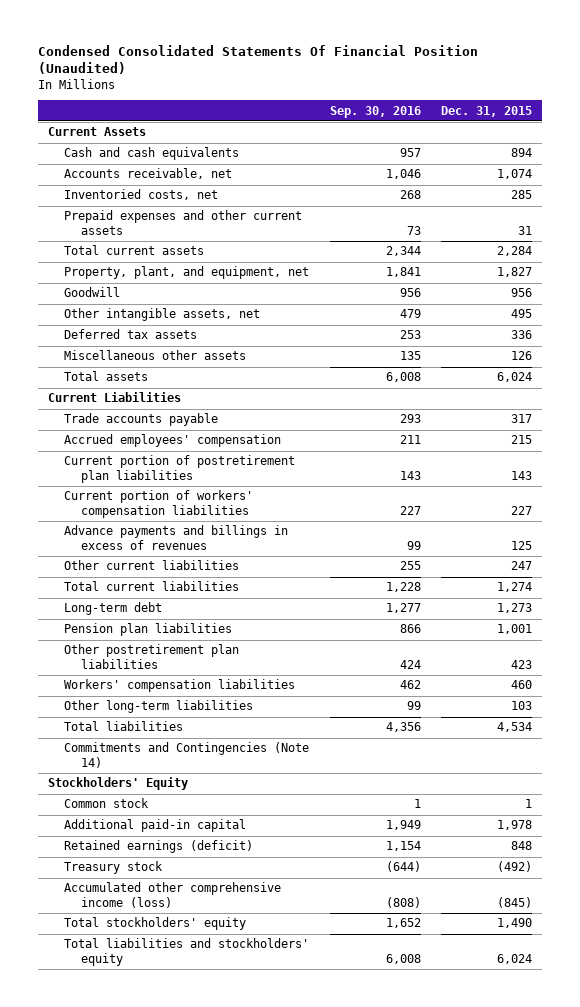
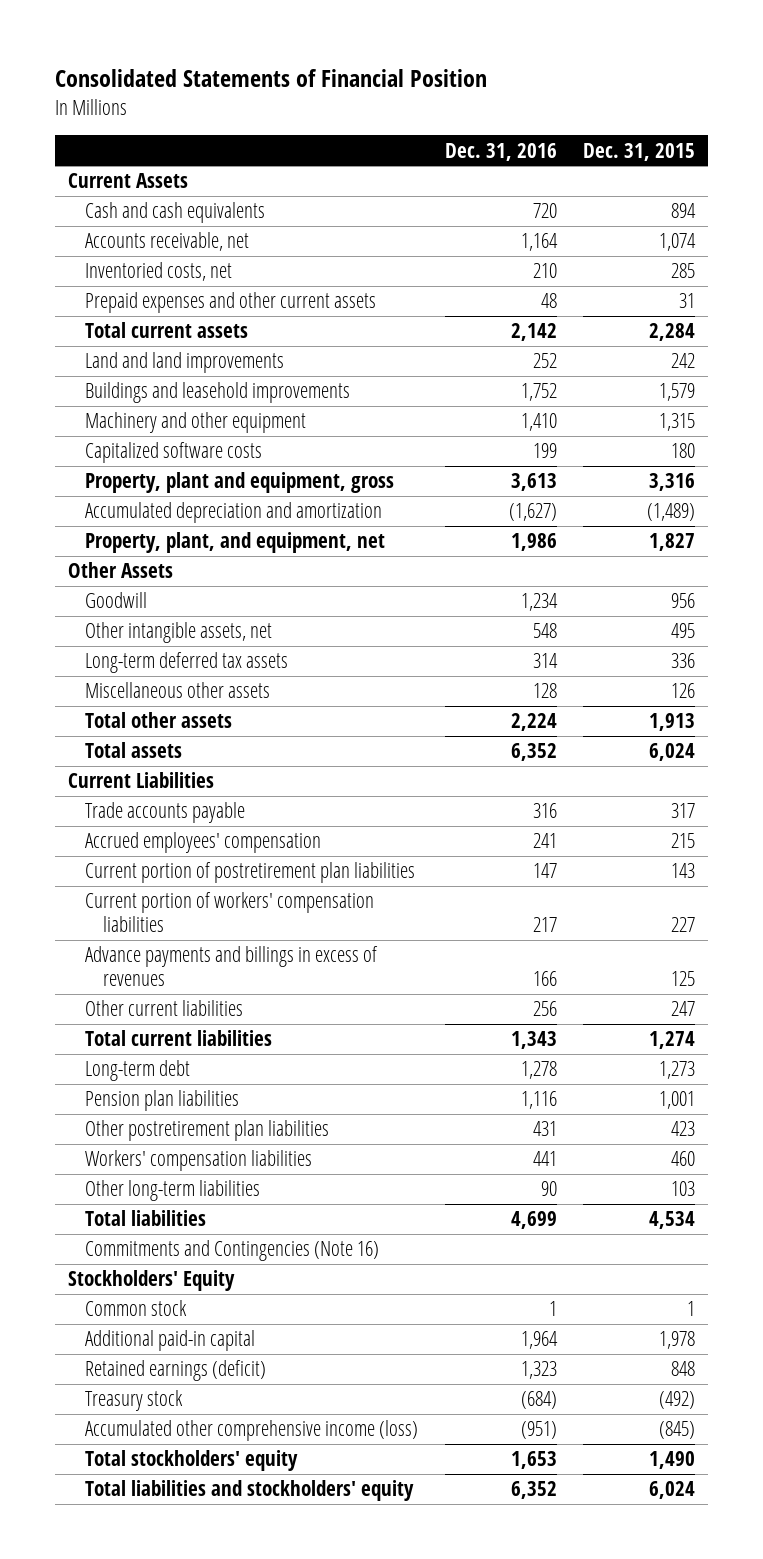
[37,44,478,75] Condensed Consolidated Statements Of Financial Position (Unaudited) -> [54,68,487,87] Consolidated Statements of Financial Position
[329,105,421,118] Sep. 30, 2016 -> none
none -> [444,142,557,161] Dec. 31, 2016
none -> [85,352,285,374] Land and land improvements
none -> [85,382,351,404] Buildings and leasehold improvements
none -> [85,412,307,434] Machinery and other equipment
none -> [85,442,263,464] Capitalized software costs
none -> [85,472,395,494] Property, plant and equipment, gross
none -> [85,502,383,524] Accumulated depreciation and amortization
none -> [67,562,173,579] Other Assets
[64,329,198,340] Deferred tax assets -> [85,652,289,674] Long-term deferred tax assets
none -> [85,712,233,729] Total other assets
[64,742,310,769] Commitments and Contingencies (Note 14) -> [85,1240,380,1262] Commitments and Contingencies (Note 16)

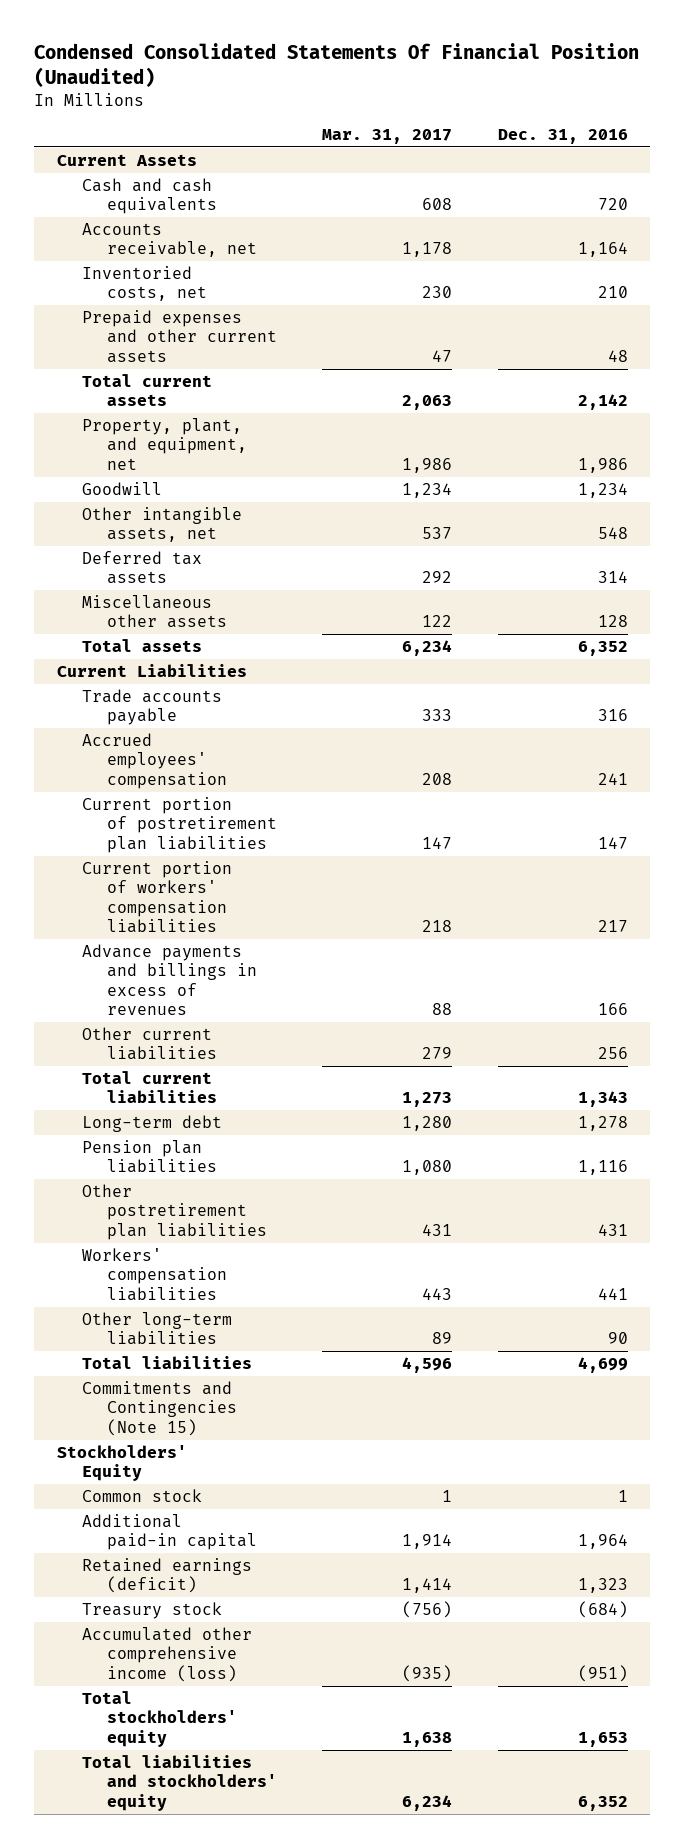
[54,68,487,87] Consolidated Statements of Financial Position -> [34,43,640,88] Condensed Consolidated Statements Of Financial Position (Unaudited)
[582,142,695,161] Dec. 31, 2015 -> none
none -> [322,128,453,144] Mar. 31, 2017
[85,352,285,374] Land and land improvements -> none
[85,382,351,404] Buildings and leasehold improvements -> none
[85,412,307,434] Machinery and other equipment -> none
[85,442,263,464] Capitalized software costs -> none
[85,472,395,494] Property, plant and equipment, gross -> none
[85,502,383,524] Accumulated depreciation and amortization -> none
[67,562,173,579] Other Assets -> none
[85,652,289,674] Long-term deferred tax assets -> [81,550,202,585] Deferred tax assets
[85,712,233,729] Total other assets -> none
[85,1240,380,1262] Commitments and Contingencies (Note 16) -> [81,1380,237,1436] Commitments and Contingencies (Note 15)

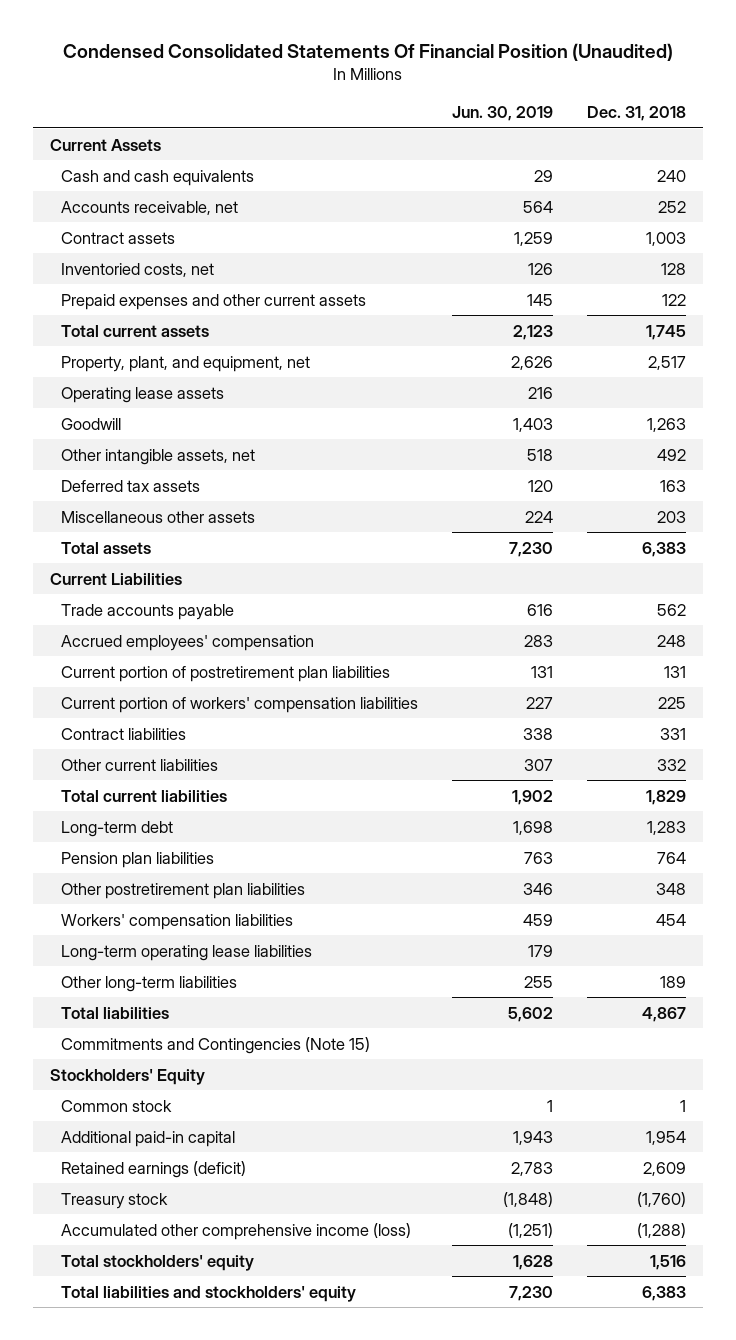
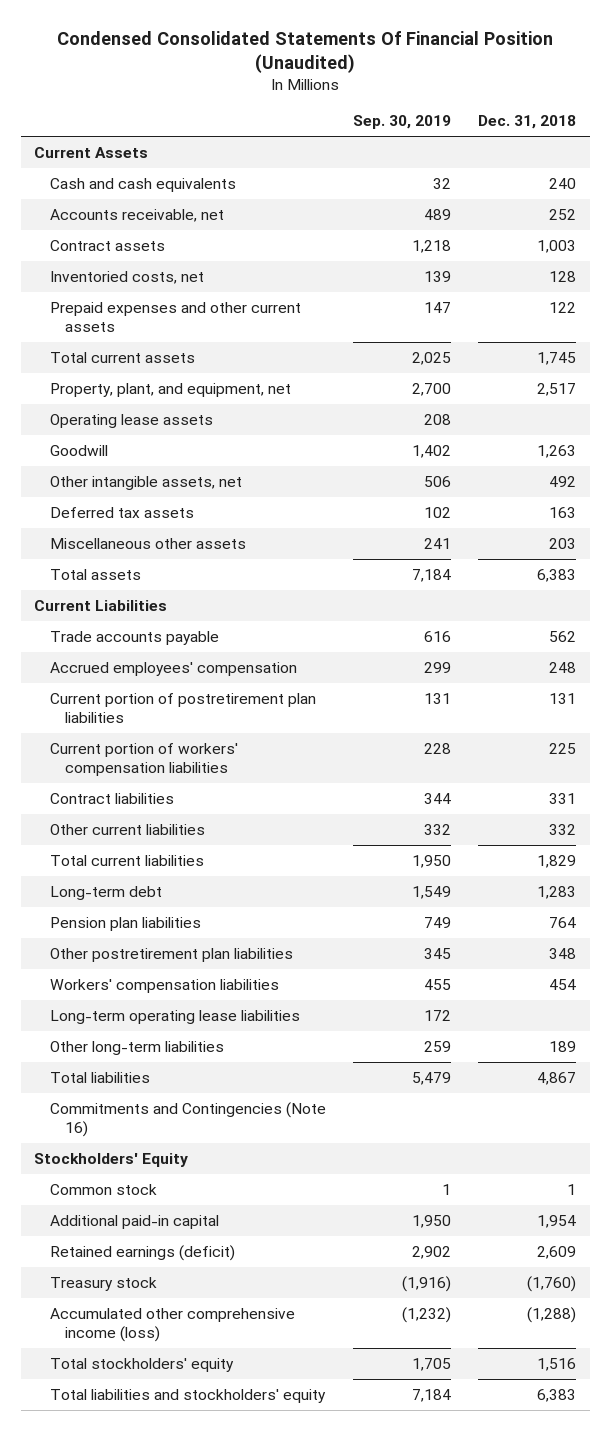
[452,105,554,121] Jun. 30, 2019 -> none
none -> [353,115,452,130] Sep. 30, 2019
[61,1036,371,1054] Commitments and Contingencies (Note 15) -> [49,1102,326,1138] Commitments and Contingencies (Note 16)

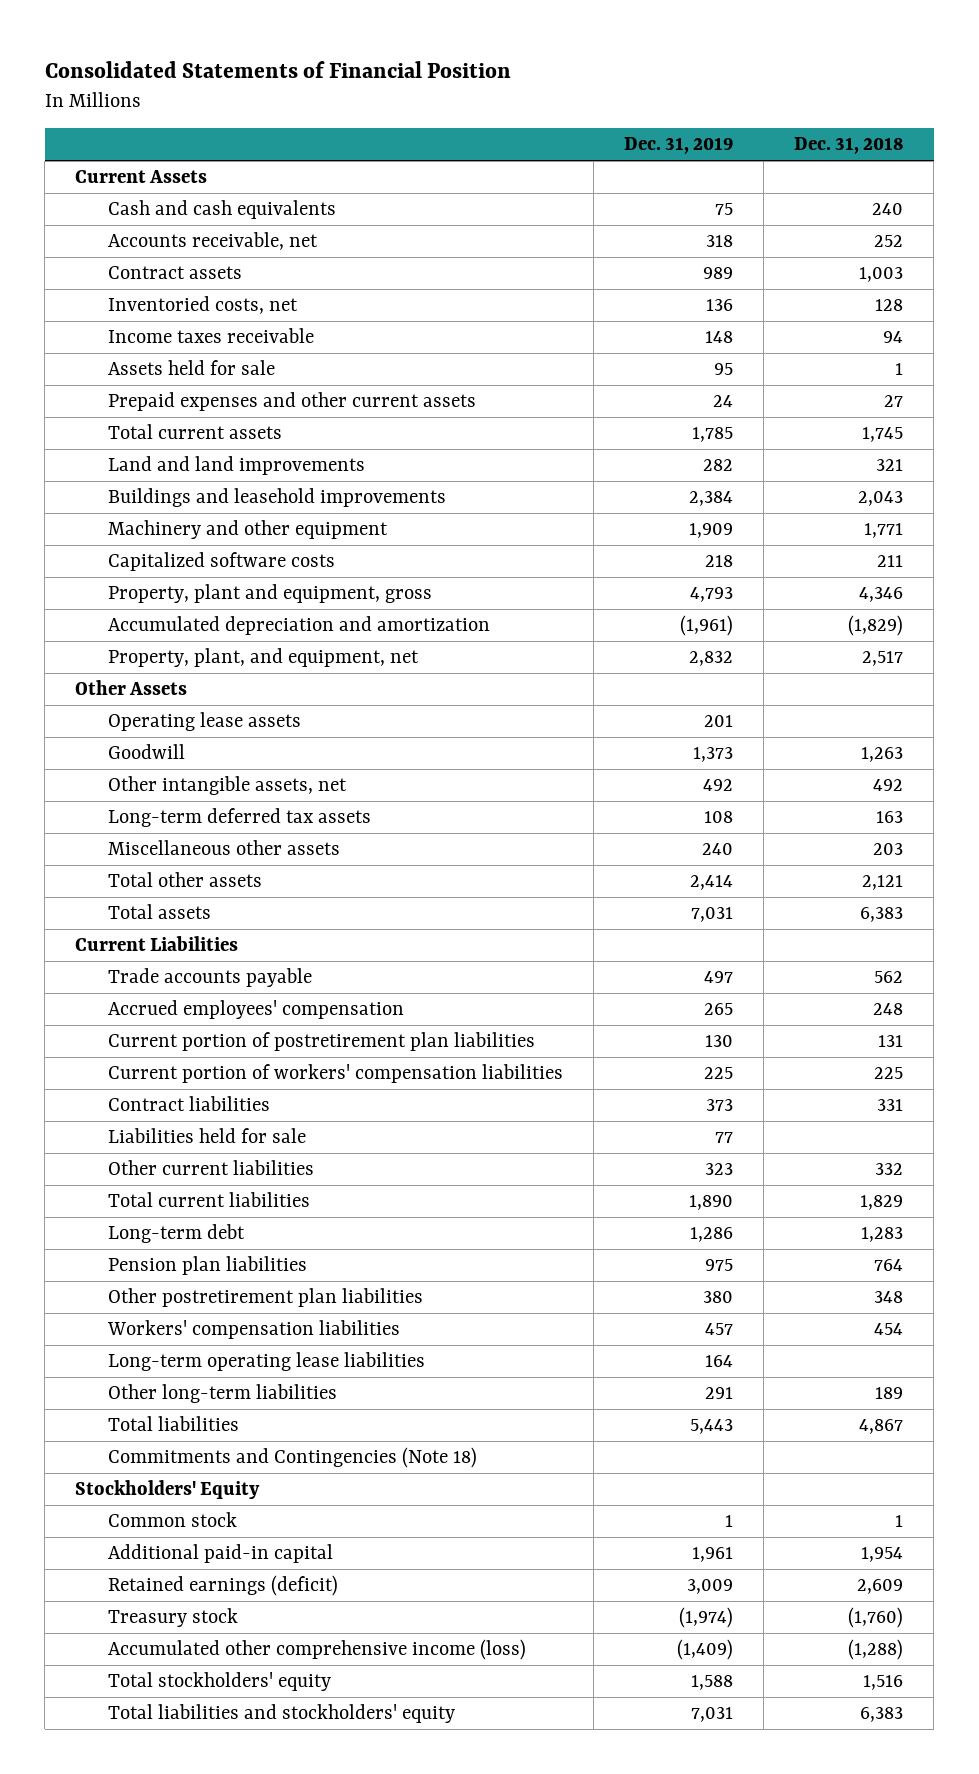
[57,30,554,73] Condensed Consolidated Statements Of Financial Position (Unaudited) -> [44,60,511,78] Consolidated Statements of Financial Position
[353,115,452,130] Sep. 30, 2019 -> none
none -> [624,137,734,155] Dec. 31, 2019
none -> [107,328,314,344] Income taxes receivable
none -> [107,360,275,376] Assets held for sale
[549,302,577,314] 122 -> [884,395,904,408] 27
none -> [107,456,365,476] Land and land improvements
none -> [107,488,446,508] Buildings and leasehold improvements
none -> [107,520,388,540] Machinery and other equipment
none -> [107,552,335,572] Capitalized software costs
none -> [107,584,432,604] Property, plant and equipment, gross
none -> [107,616,490,636] Accumulated depreciation and amortization
none -> [75,680,188,696] Other Assets
[49,507,194,519] Deferred tax assets -> [107,808,371,828] Long-term deferred tax assets
none -> [107,872,262,888] Total other assets
none -> [107,1128,306,1144] Liabilities held for sale
[49,1102,326,1138] Commitments and Contingencies (Note 16) -> [107,1447,477,1469] Commitments and Contingencies (Note 18)

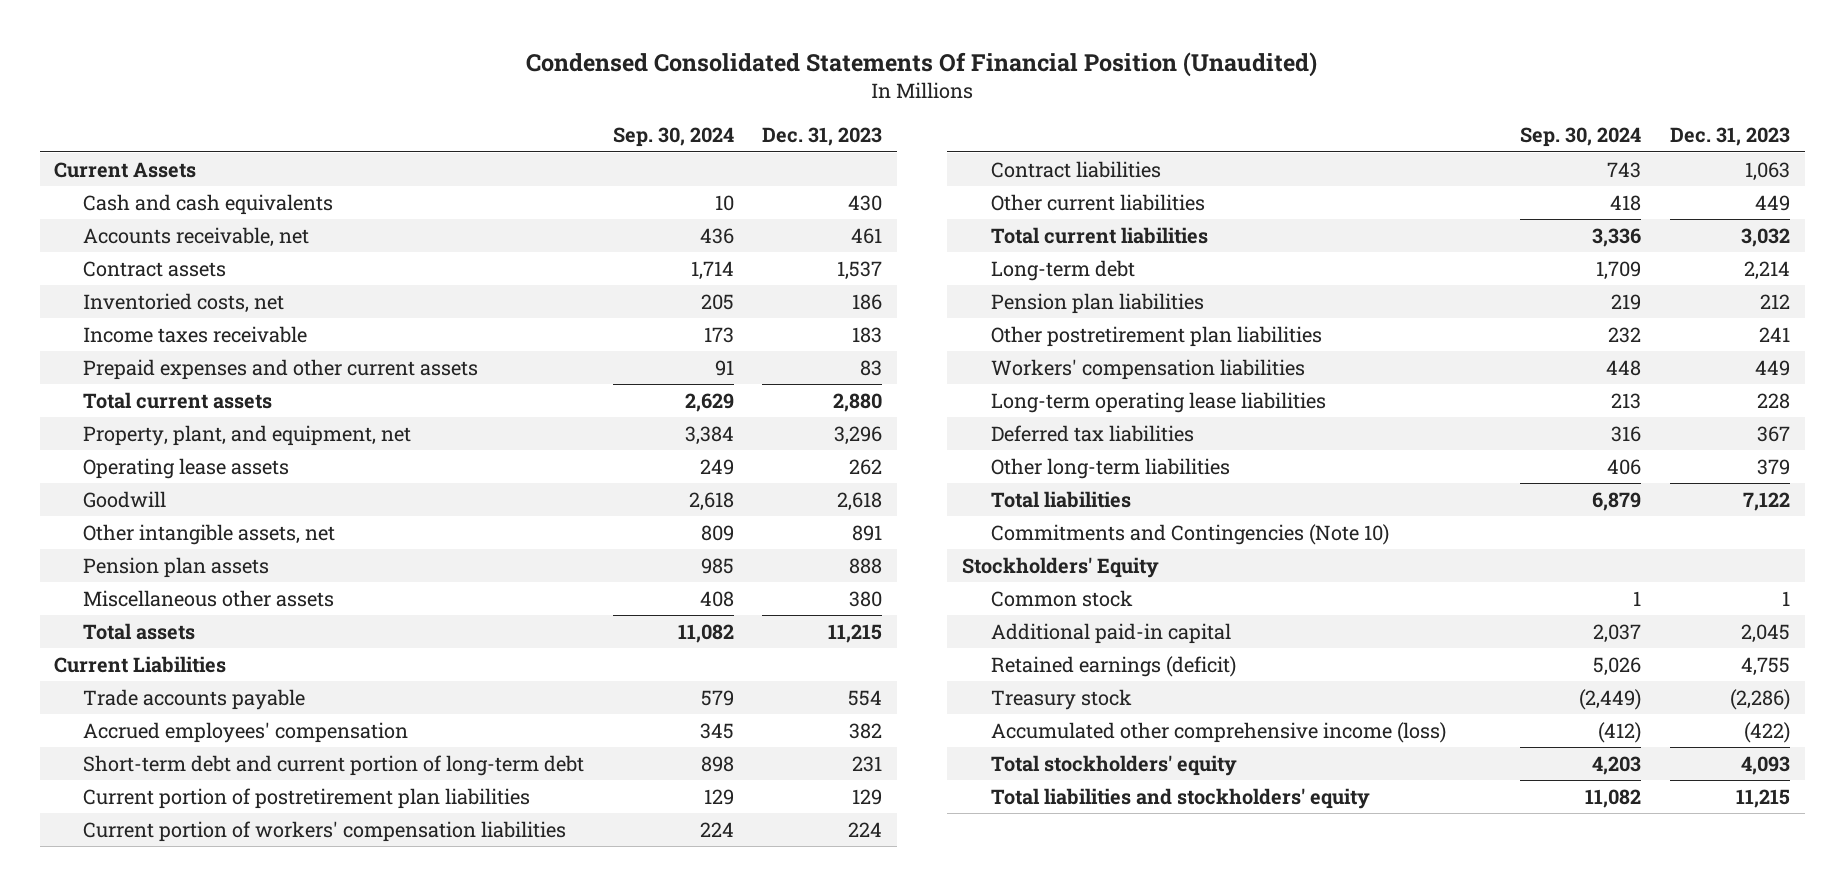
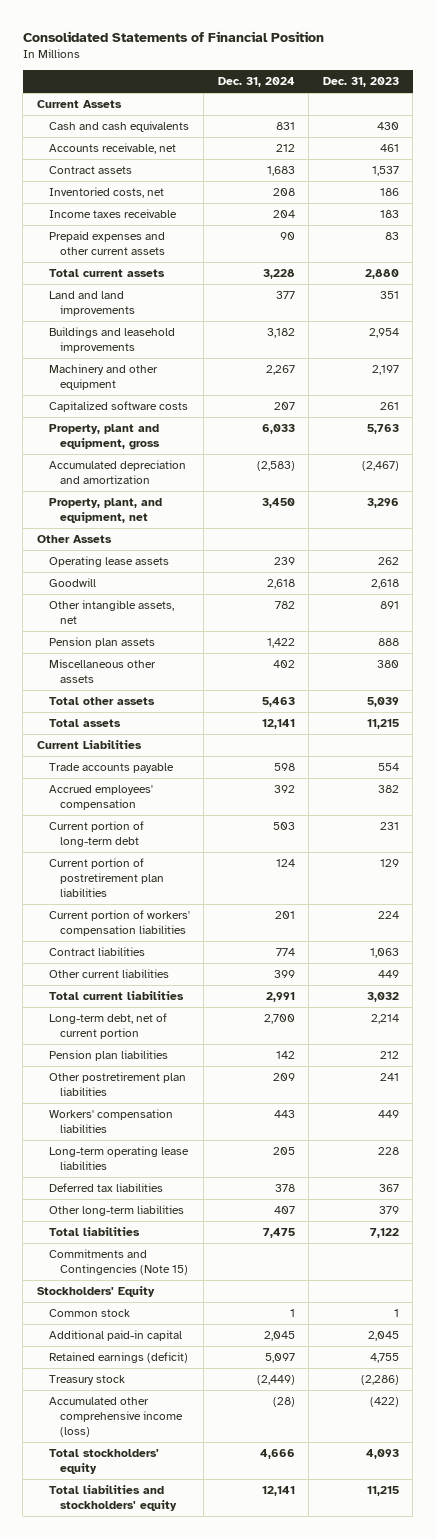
[526,52,1318,78] Condensed Consolidated Statements Of Financial Position (Unaudited) -> [22,30,324,42] Consolidated Statements of Financial Position
[612,127,734,148] Sep. 30, 2024 -> none
none -> [217,77,295,88] Dec. 31, 2024
none -> [48,291,135,317] Land and land improvements
none -> [48,327,175,354] Buildings and leasehold improvements
none -> [48,364,158,391] Machinery and other equipment
none -> [48,401,188,413] Capitalized software costs
none -> [48,424,160,451] Property, plant and equipment, gross
none -> [48,460,186,485] Accumulated depreciation and amortization
none -> [37,535,113,544] Other Assets
none -> [48,697,155,706] Total other assets
[82,754,584,776] Short-term debt and current portion of long-term debt -> [48,821,144,848] Current portion of long-term debt
[990,259,1135,281] Long-term debt -> [48,1013,167,1040] Long-term debt, net of current portion
[990,523,1389,545] Commitments and Contingencies (Note 10) -> [48,1249,188,1276] Commitments and Contingencies (Note 15)

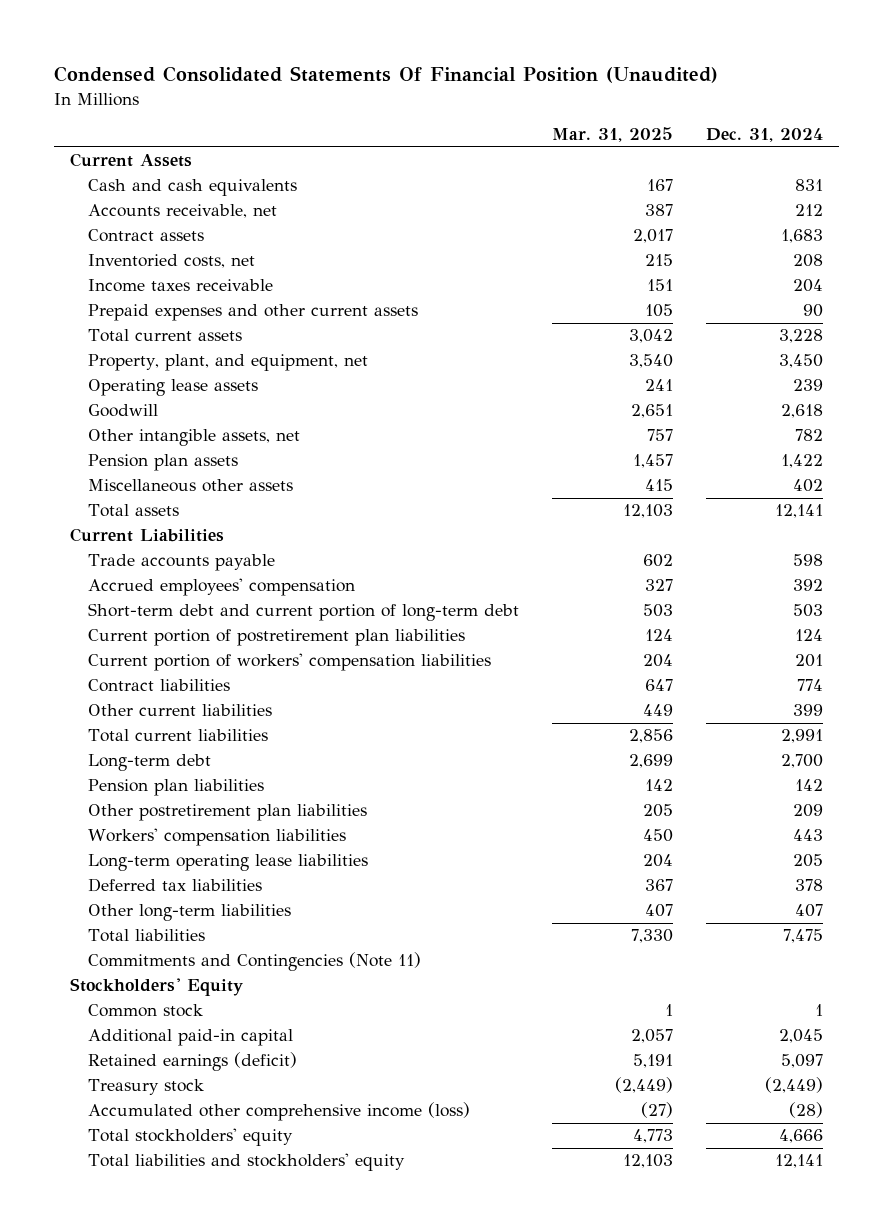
[22,30,324,42] Consolidated Statements of Financial Position -> [54,66,719,84] Condensed Consolidated Statements Of Financial Position (Unaudited)
[322,77,399,88] Dec. 31, 2023 -> none
none -> [552,127,674,143] Mar. 31, 2025
[48,291,135,317] Land and land improvements -> none
[48,327,175,354] Buildings and leasehold improvements -> none
[48,364,158,391] Machinery and other equipment -> none
[48,401,188,413] Capitalized software costs -> none
[48,424,160,451] Property, plant and equipment, gross -> none
[48,460,186,485] Accumulated depreciation and amortization -> none
[37,535,113,544] Other Assets -> none
[48,697,155,706] Total other assets -> none
[48,821,144,848] Current portion of long-term debt -> [88,603,520,622] Short-term debt and current portion of long-term debt
[48,1013,167,1040] Long-term debt, net of current portion -> none
none -> [88,754,212,772] Long-term debt
[48,1249,188,1276] Commitments and Contingencies (Note 15) -> [88,952,422,972] Commitments and Contingencies (Note 11)

